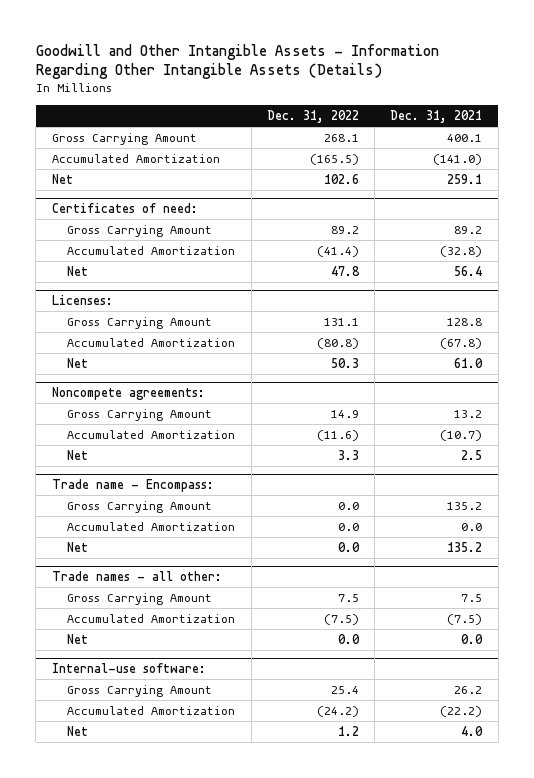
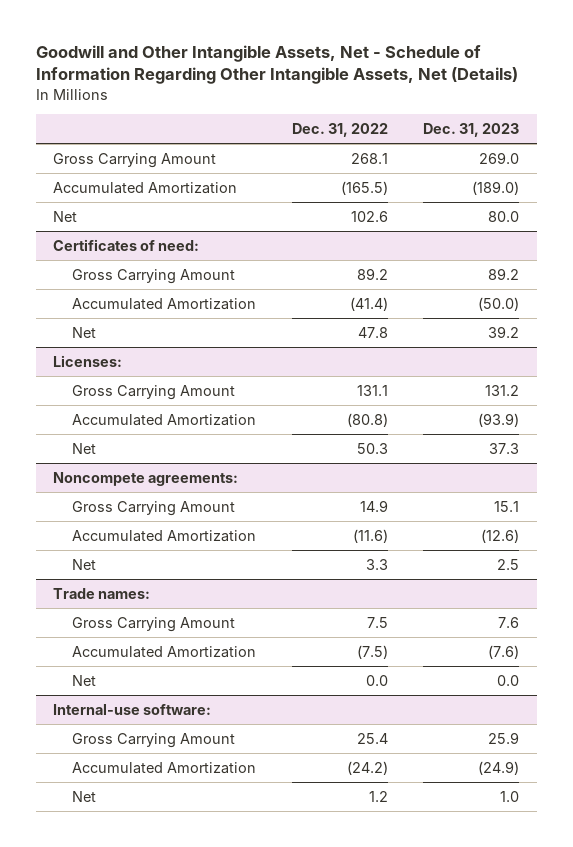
[35,43,439,80] Goodwill and Other Intangible Assets - Information Regarding Other Intangible Assets (Details) -> [35,45,518,85] Goodwill and Other Intangible Assets, Net - Schedule of Information Regarding Other Intangible Assets, Net (Details)
[390,110,483,124] Dec. 31, 2021 -> none
none -> [423,123,520,138] Dec. 31, 2023
[51,479,214,493] Trade name - Encompass: -> none
[67,501,213,514] Gross Carrying Amount -> none
[67,522,236,532] Accumulated Amortization -> none
[67,542,89,553] Net -> none
[51,571,222,582] Trade names - all other: -> [53,587,151,599] Trade names:

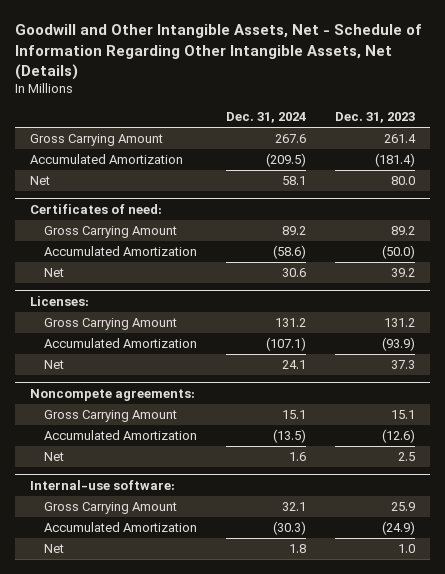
[291,123,388,138] Dec. 31, 2022 -> none
none -> [225,112,306,124] Dec. 31, 2024
[479,151,520,164] 269.0 -> [384,134,417,144] 261.4
[472,180,520,195] (189.0) -> [375,153,416,168] (181.4)
[53,587,151,599] Trade names: -> none
[72,616,236,632] Gross Carrying Amount -> none
[72,645,257,658] Accumulated Amortization -> none
[72,674,97,686] Net -> none

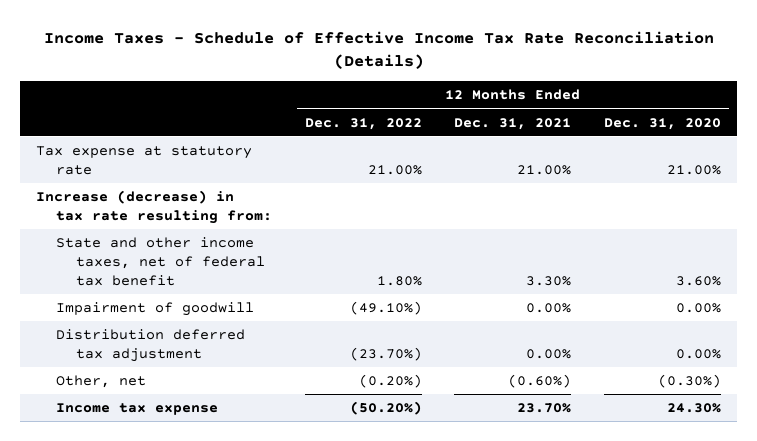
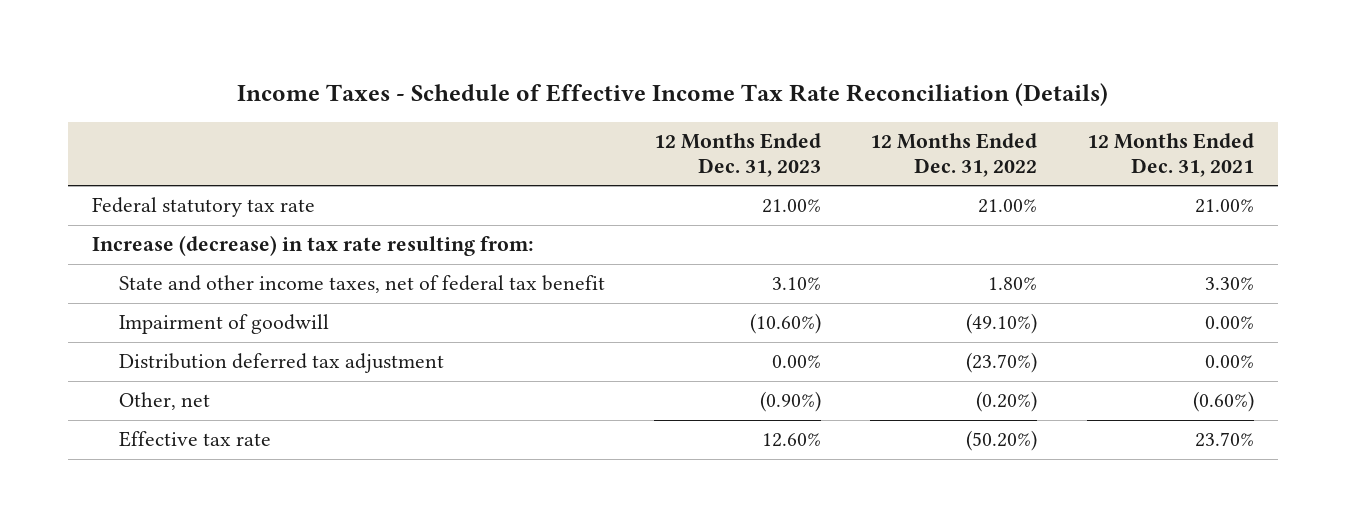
[603,117,721,130] Dec. 31, 2020 -> none
none -> [653,133,821,177] 12 Months Ended Dec. 31, 2023
[36,146,253,175] Tax expense at statutory rate -> [92,197,316,218] Federal statutory tax rate
[56,403,219,416] Income tax expense -> [118,431,271,448] Effective tax rate

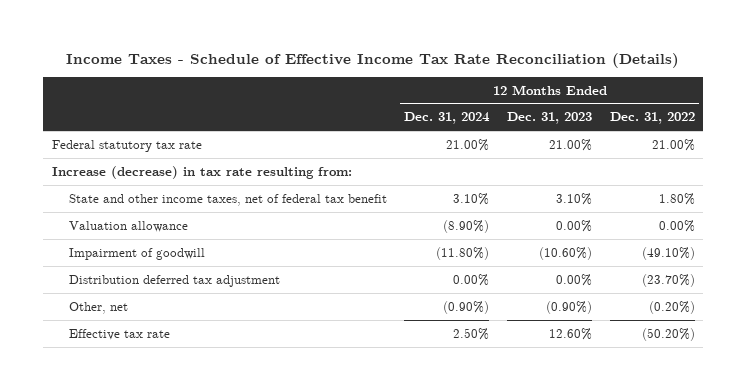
[1086,133,1254,177] 12 Months Ended Dec. 31, 2021 -> none
none -> [404,112,491,125] Dec. 31, 2024
none -> [68,220,188,232] Valuation allowance

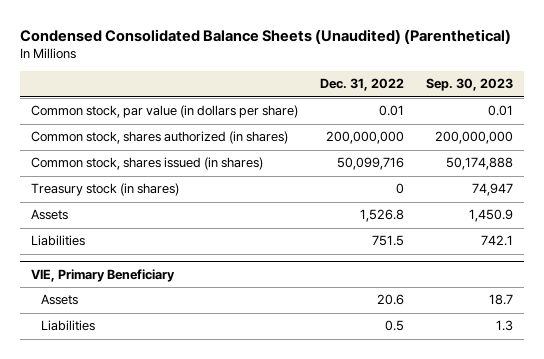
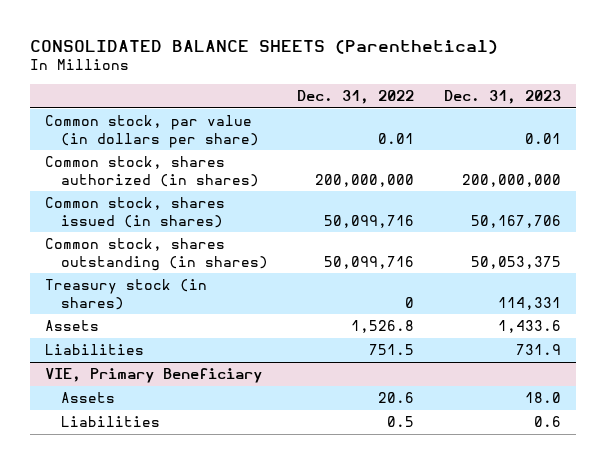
[20,28,512,44] Condensed Consolidated Balance Sheets (Unaudited) (Parenthetical) -> [30,39,499,54] CONSOLIDATED BALANCE SHEETS (Parenthetical)
[426,78,514,92] Sep. 30, 2023 -> none
none -> [443,90,561,105] Dec. 31, 2023
none -> [45,238,268,271] Common stock, shares outstanding (in shares)

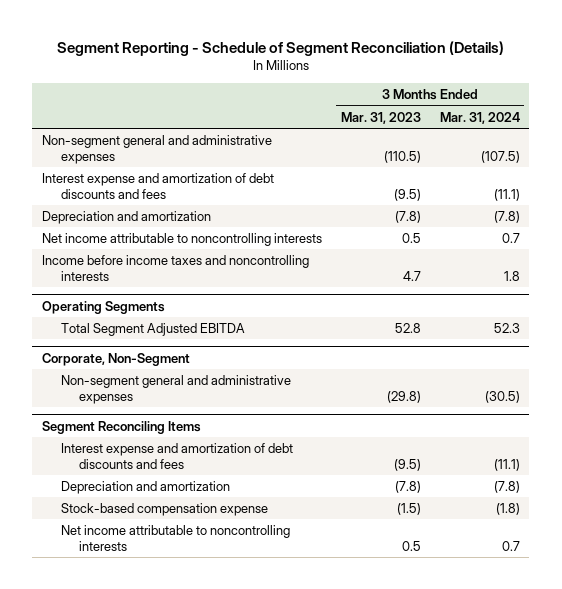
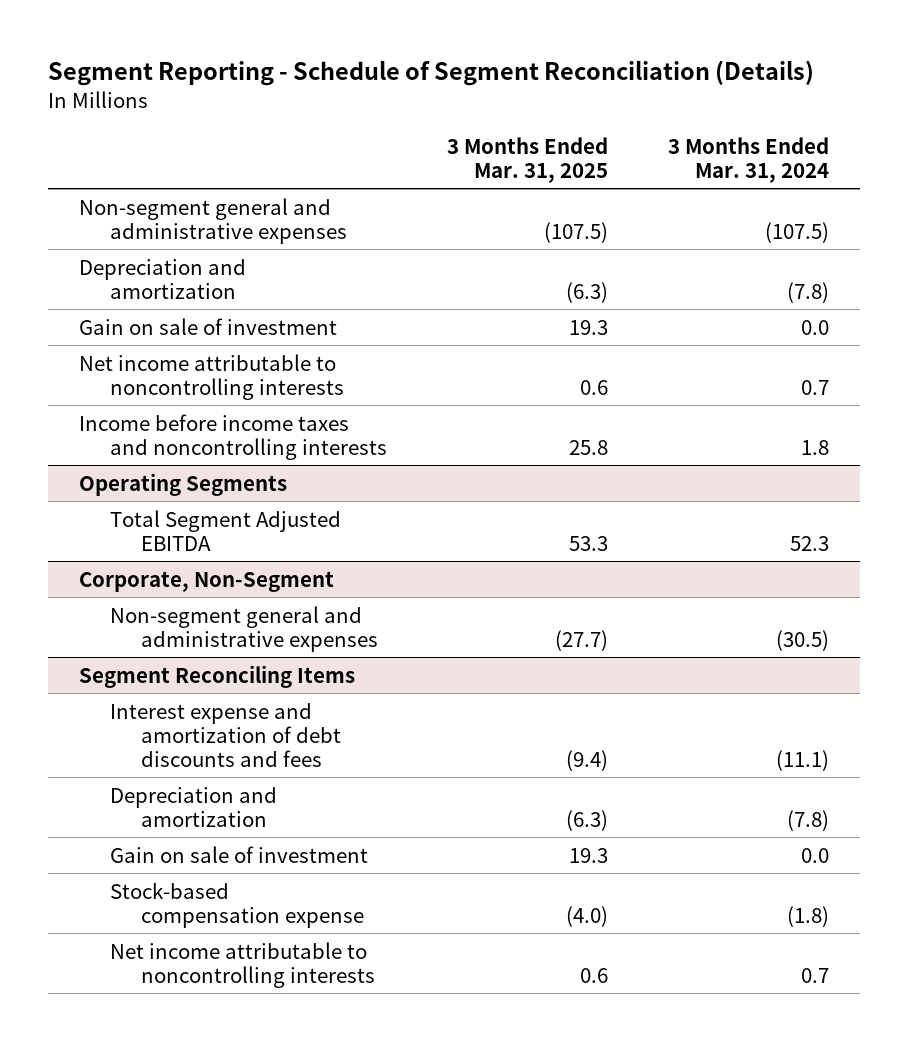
[340,111,421,124] Mar. 31, 2023 -> none
none -> [447,136,609,183] 3 Months Ended Mar. 31, 2025
[41,172,274,199] Interest expense and amortization of debt discounts and fees -> none
none -> [78,317,337,335] Gain on sale of investment
none -> [109,845,368,863] Gain on sale of investment

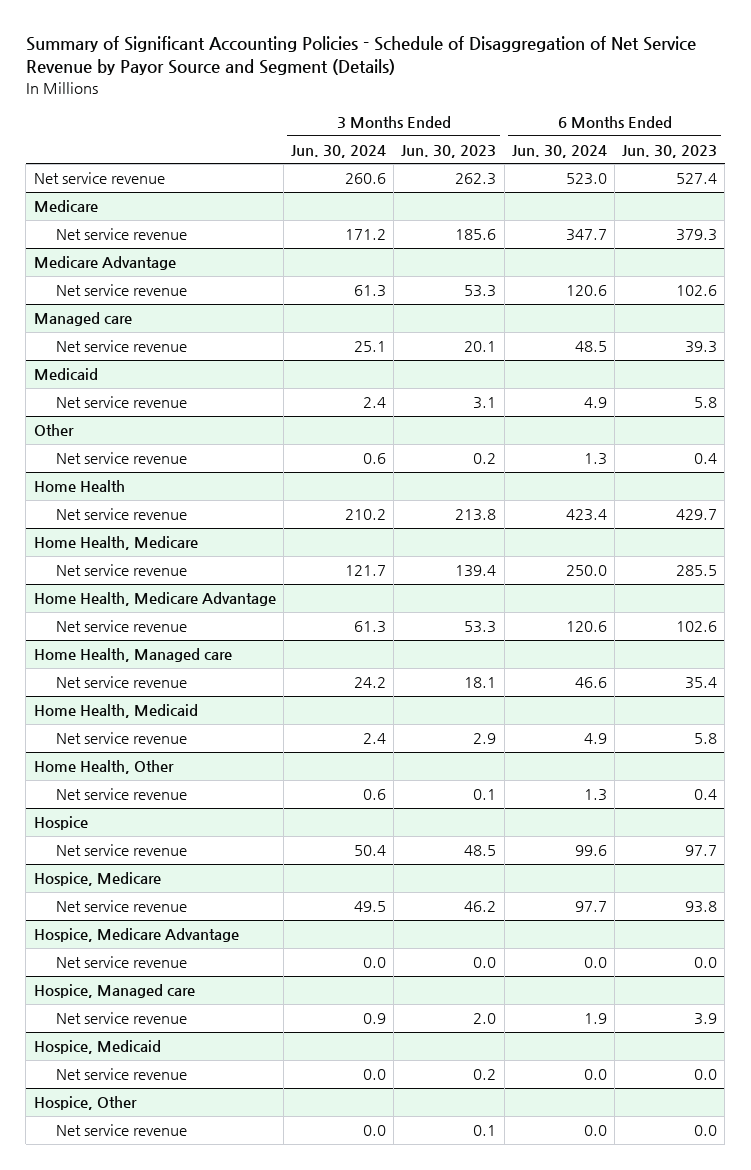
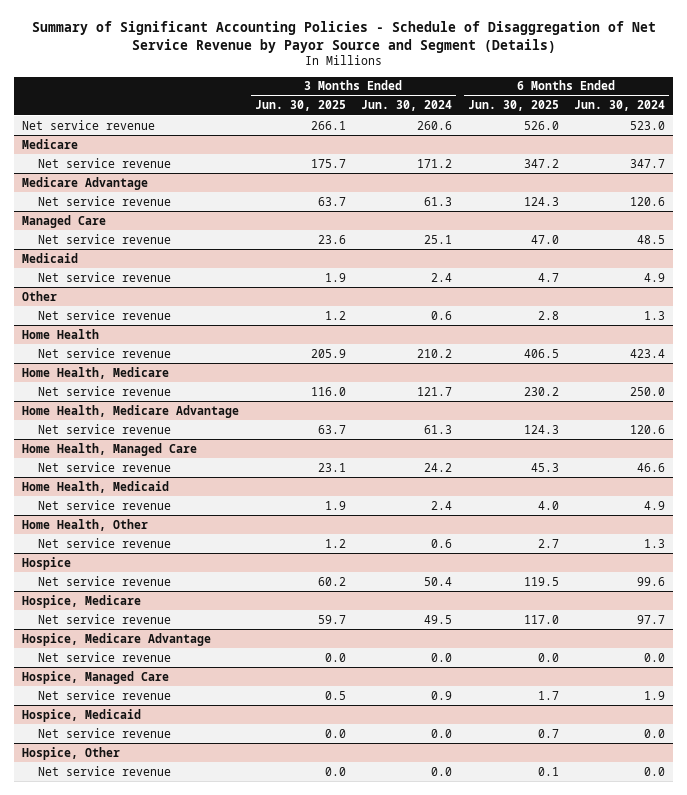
[401,144,497,158] Jun. 30, 2023 -> none
[622,144,718,158] Jun. 30, 2023 -> none
none -> [254,100,346,112] Jun. 30, 2025
none -> [467,100,559,112] Jun. 30, 2025
[33,312,132,327] Managed care -> [22,214,107,228] Managed Care
[33,648,232,663] Home Health, Managed care -> [22,442,198,456] Home Health, Managed Care
[33,984,195,999] Hospice, Managed care -> [22,670,170,684] Hospice, Managed Care

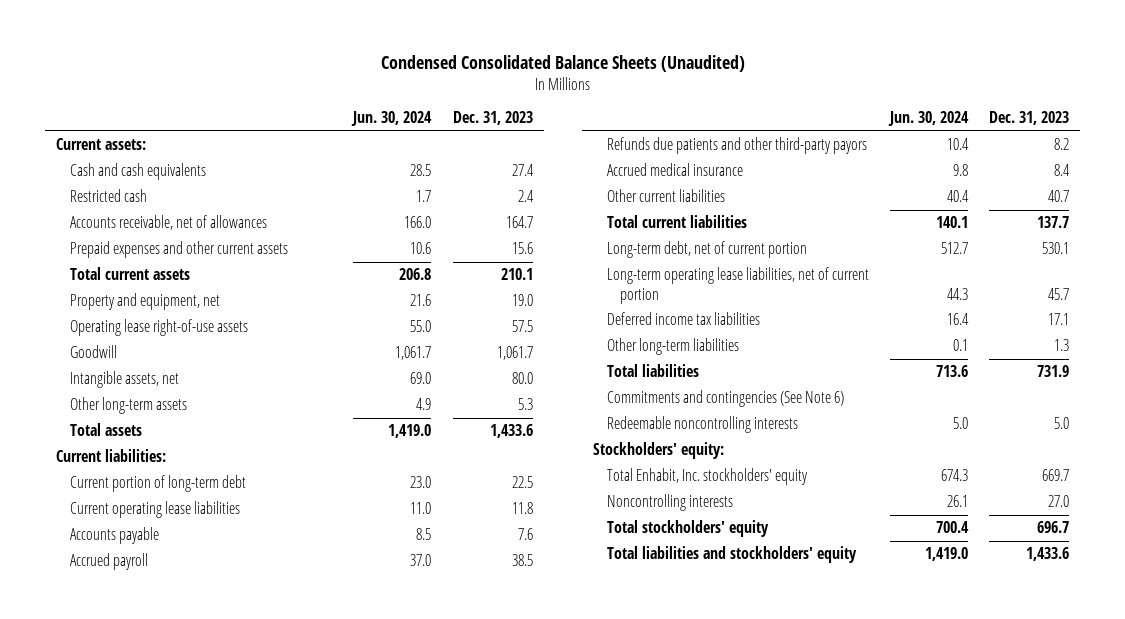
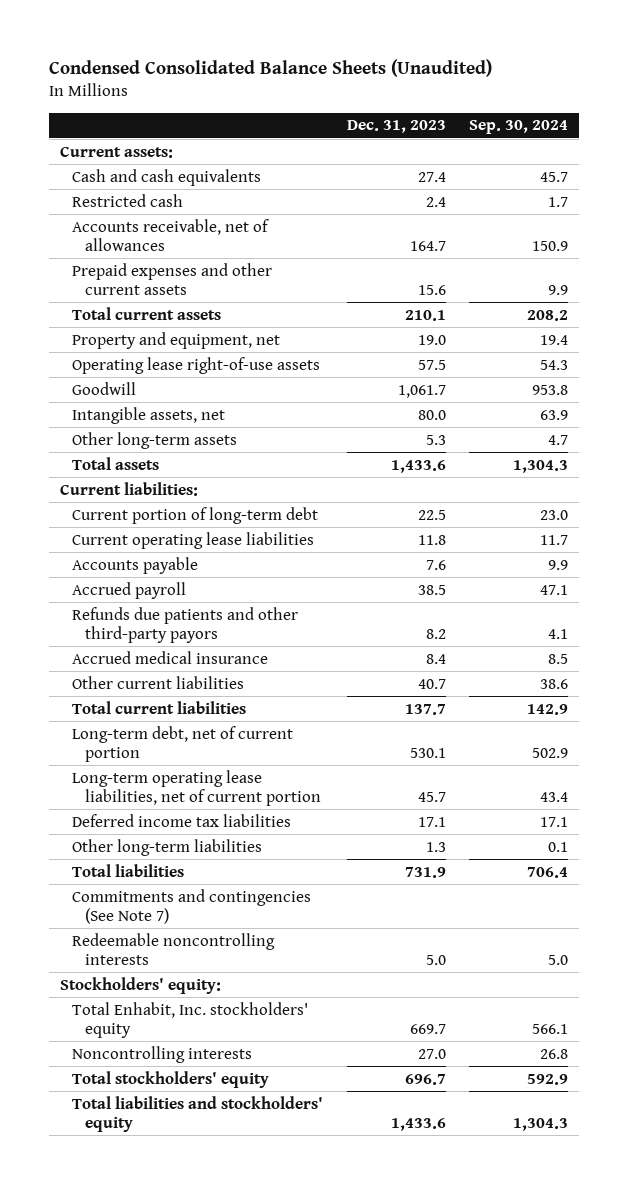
[351,111,433,127] Jun. 30, 2024 -> none
none -> [468,120,568,135] Sep. 30, 2024
[606,390,844,408] Commitments and contingencies (See Note 6) -> [72,888,312,924] Commitments and contingencies (See Note 7)

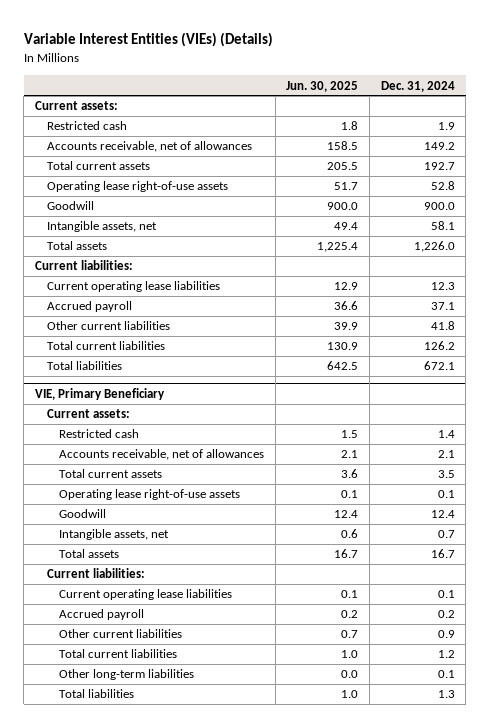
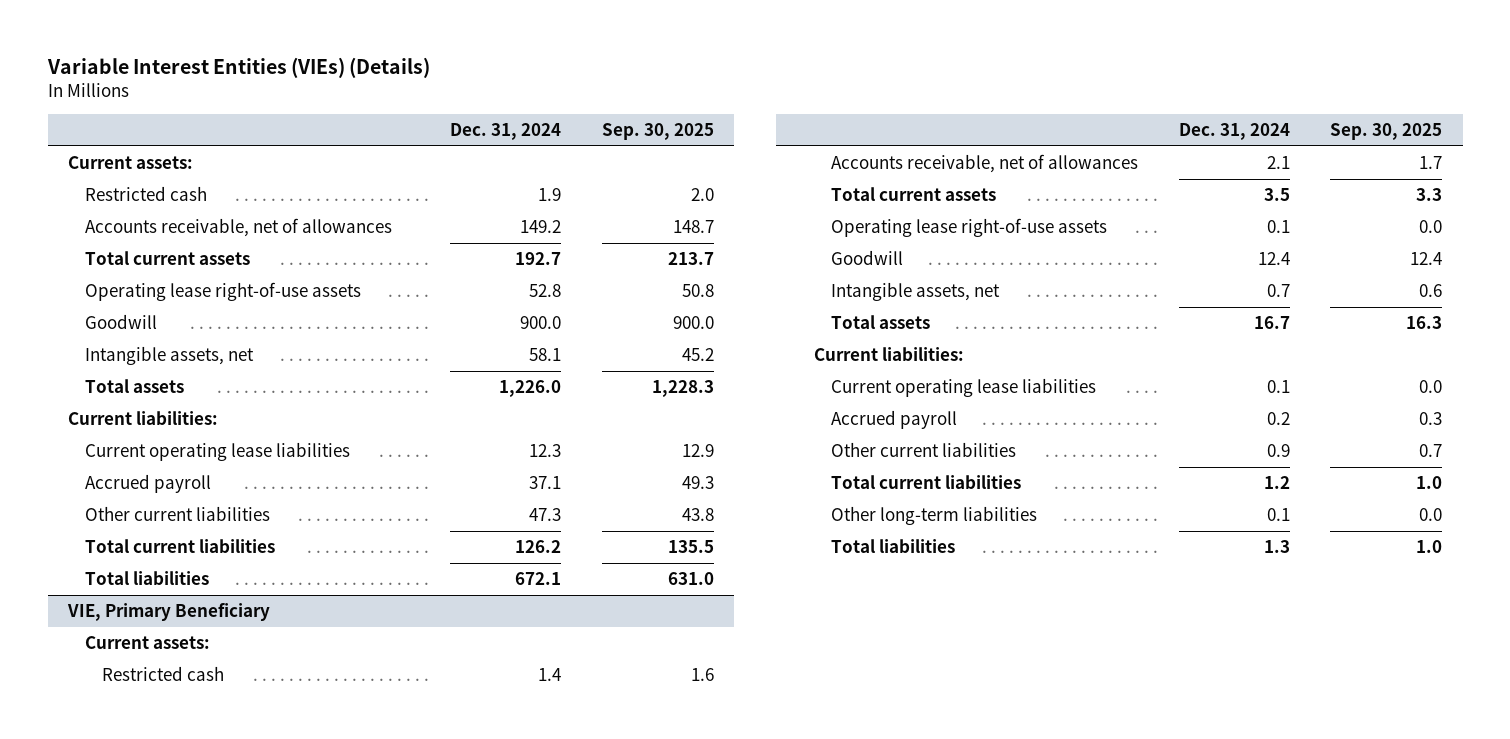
[286,80,359,92] Jun. 30, 2025 -> none
none -> [601,122,714,140] Sep. 30, 2025
[430,321,455,331] 41.8 -> [528,508,561,522] 47.3

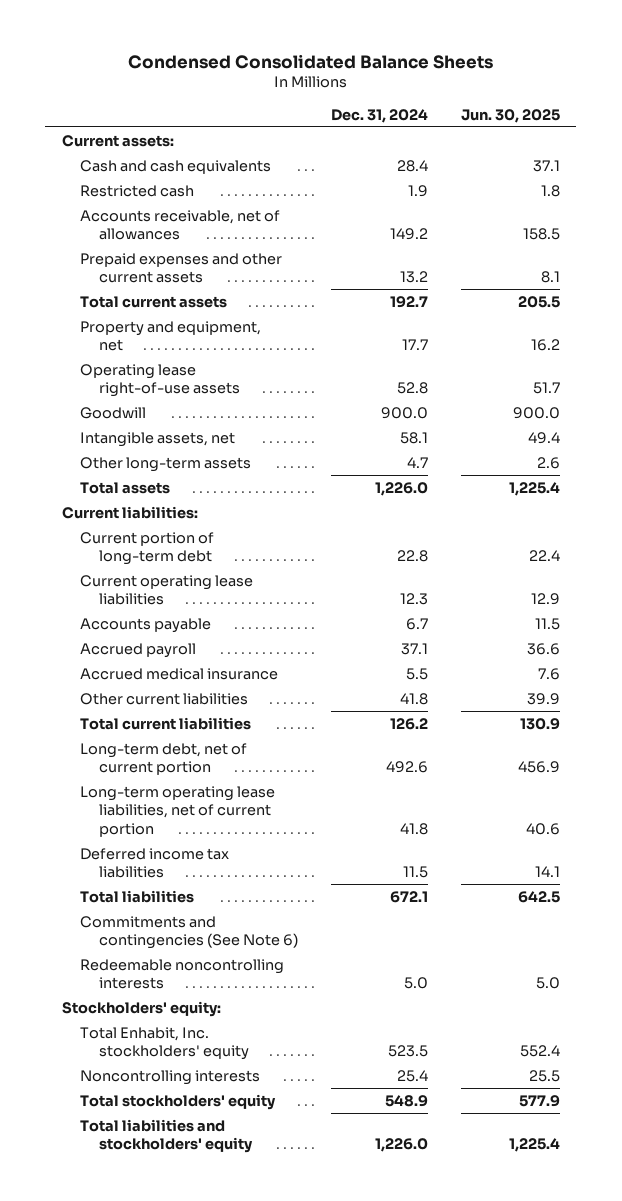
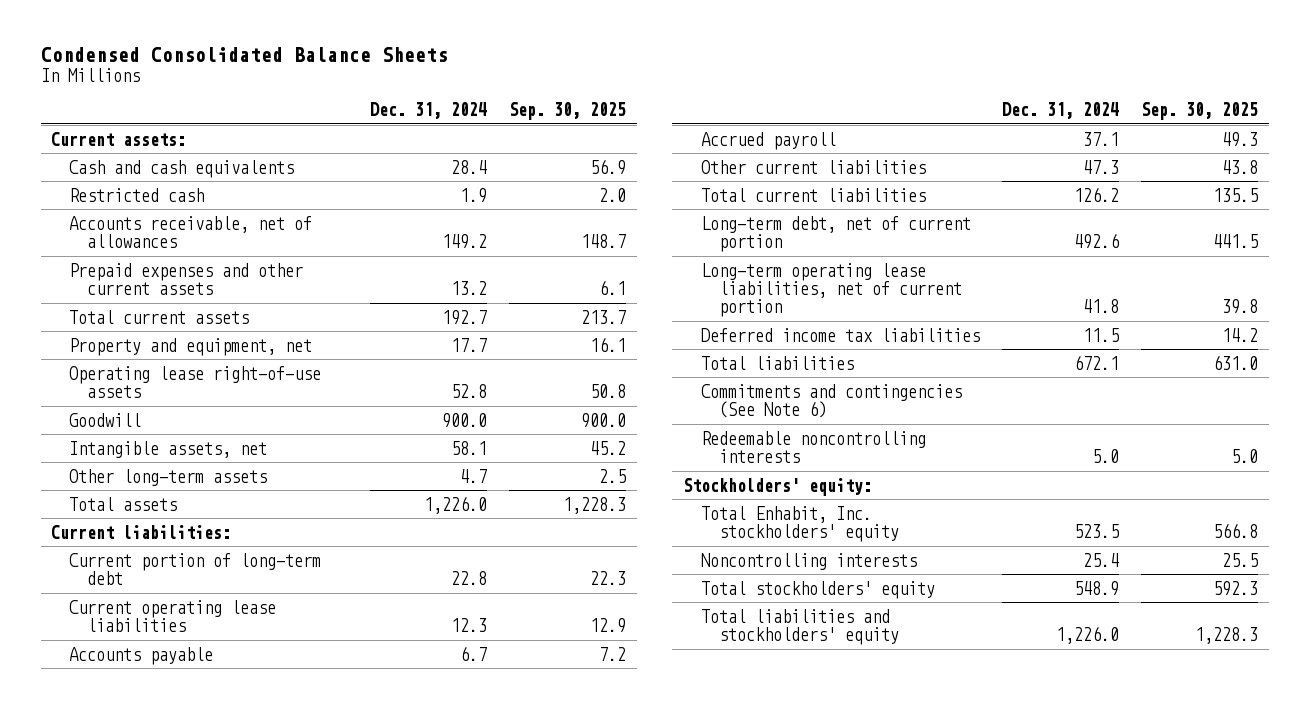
[460,108,560,123] Jun. 30, 2025 -> none
none -> [509,102,627,121] Sep. 30, 2025
[80,667,279,680] Accrued medical insurance -> none
[399,692,428,705] 41.8 -> [1083,159,1120,174] 47.3

